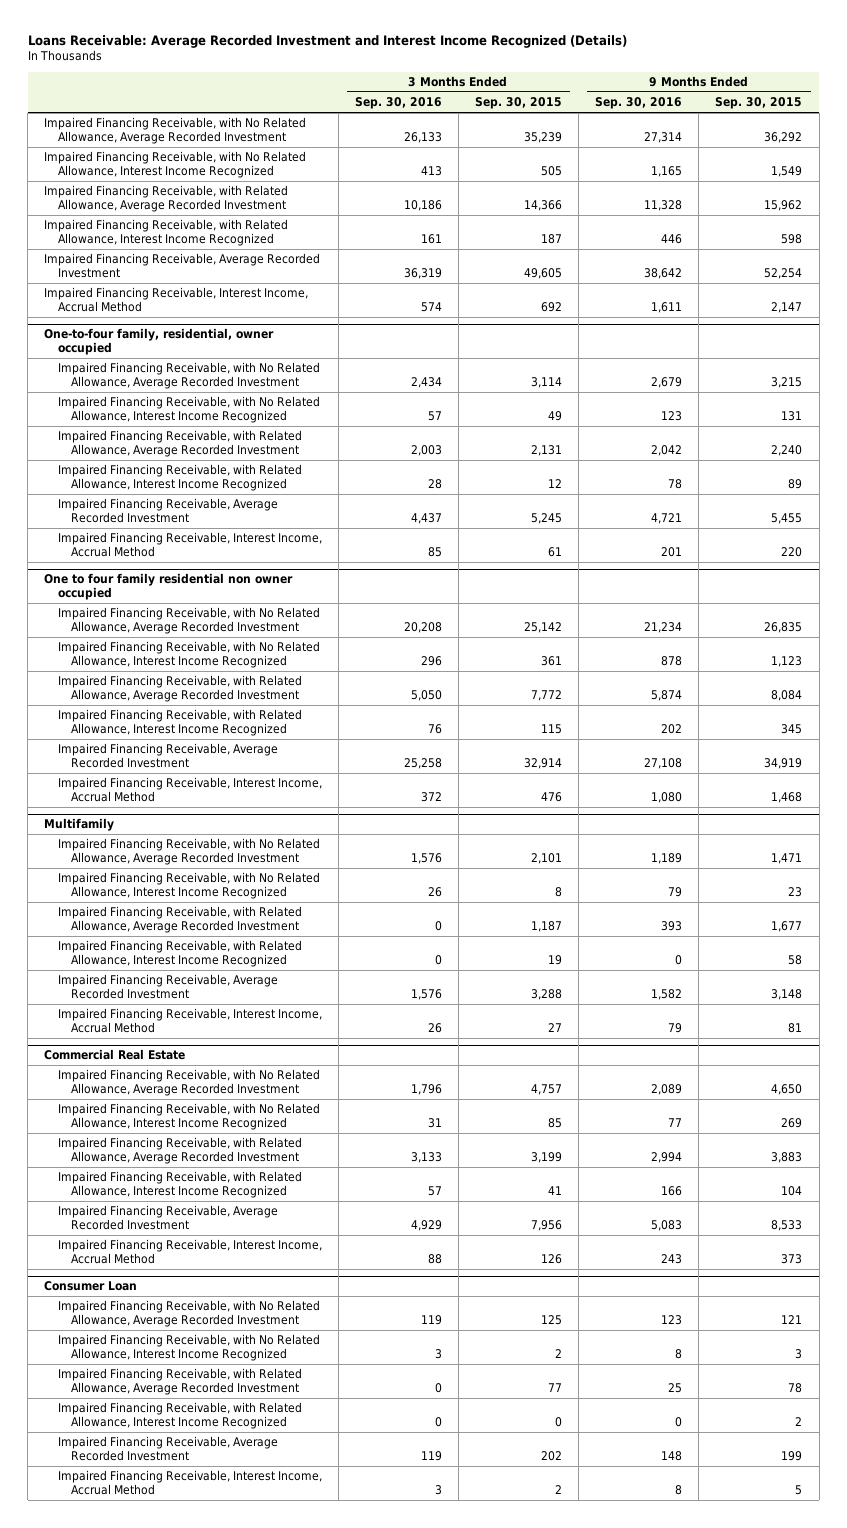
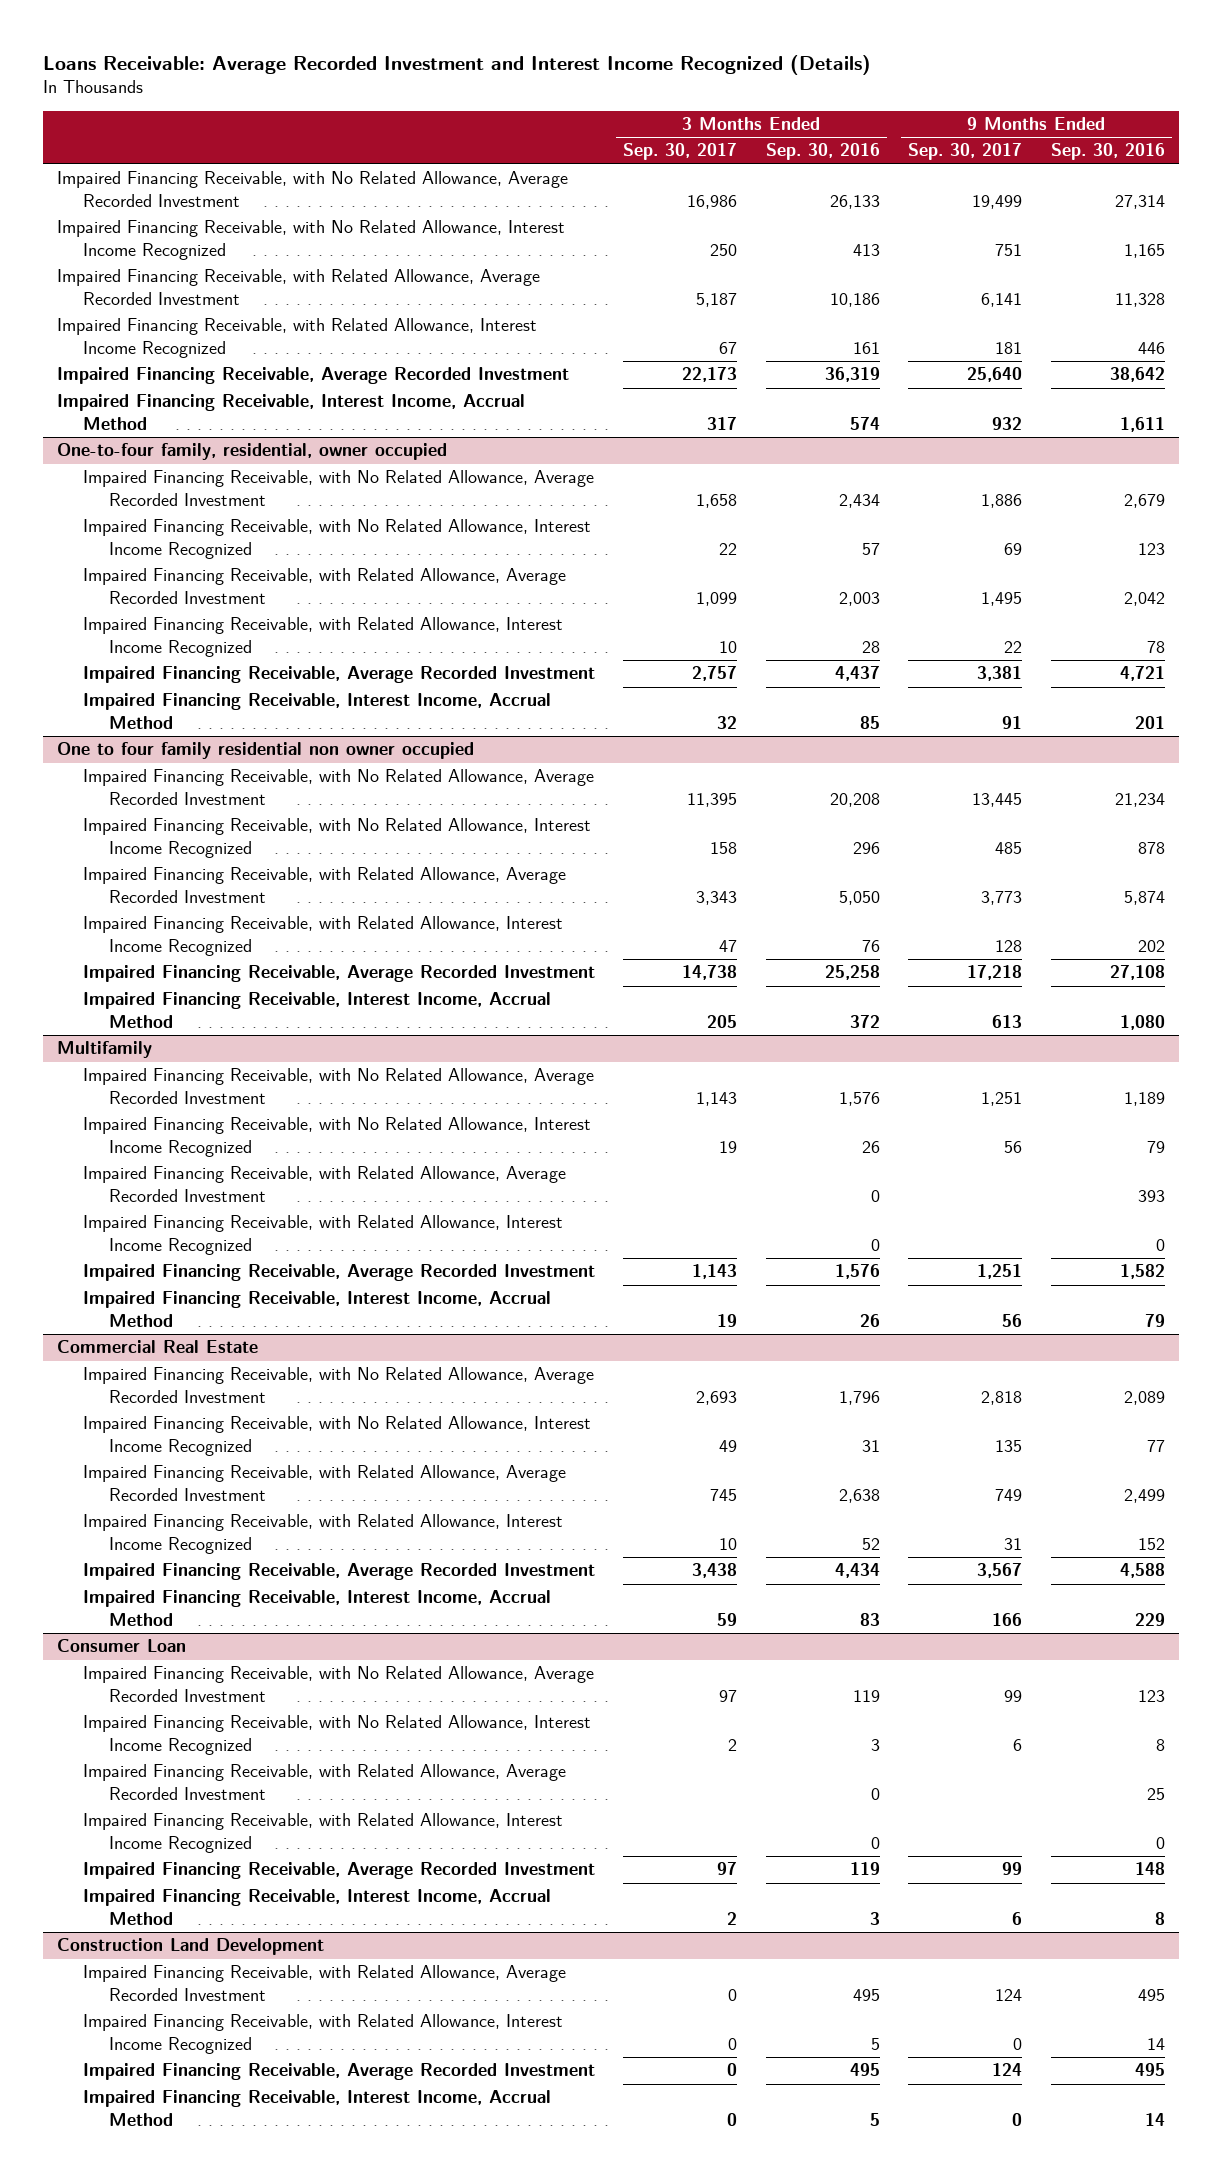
[475,97,563,110] Sep. 30, 2015 -> none
[715,97,803,110] Sep. 30, 2015 -> none
none -> [623,143,738,161] Sep. 30, 2017
none -> [908,143,1023,161] Sep. 30, 2017
[410,1152,442,1164] 3,133 -> [838,1488,880,1503] 2,638
[651,1152,683,1164] 2,994 -> [1123,1488,1165,1503] 2,499
[427,1186,442,1197] 57 -> [861,1537,880,1550] 52
[661,1186,683,1197] 166 -> [1137,1537,1165,1550] 152
[410,1220,442,1232] 4,929 -> [834,1563,880,1579] 4,434
[651,1220,683,1232] 5,083 -> [1119,1563,1165,1579] 4,588
[427,1254,442,1265] 88 -> [859,1612,880,1626] 83
[661,1254,683,1265] 243 -> [1134,1612,1165,1626] 229
none -> [56,1938,324,1956] Construction Land Development
none -> [82,1965,566,2001] Impaired Financing Receivable, with Related Allowance, Average Recorded Investment
none -> [82,2014,563,2054] Impaired Financing Receivable, with Related Allowance, Interest Income Recognized
none -> [82,2063,595,2081] Impaired Financing Receivable, Average Recorded Investment
none -> [82,2090,551,2126] Impaired Financing Receivable, Interest Income, Accrual Method

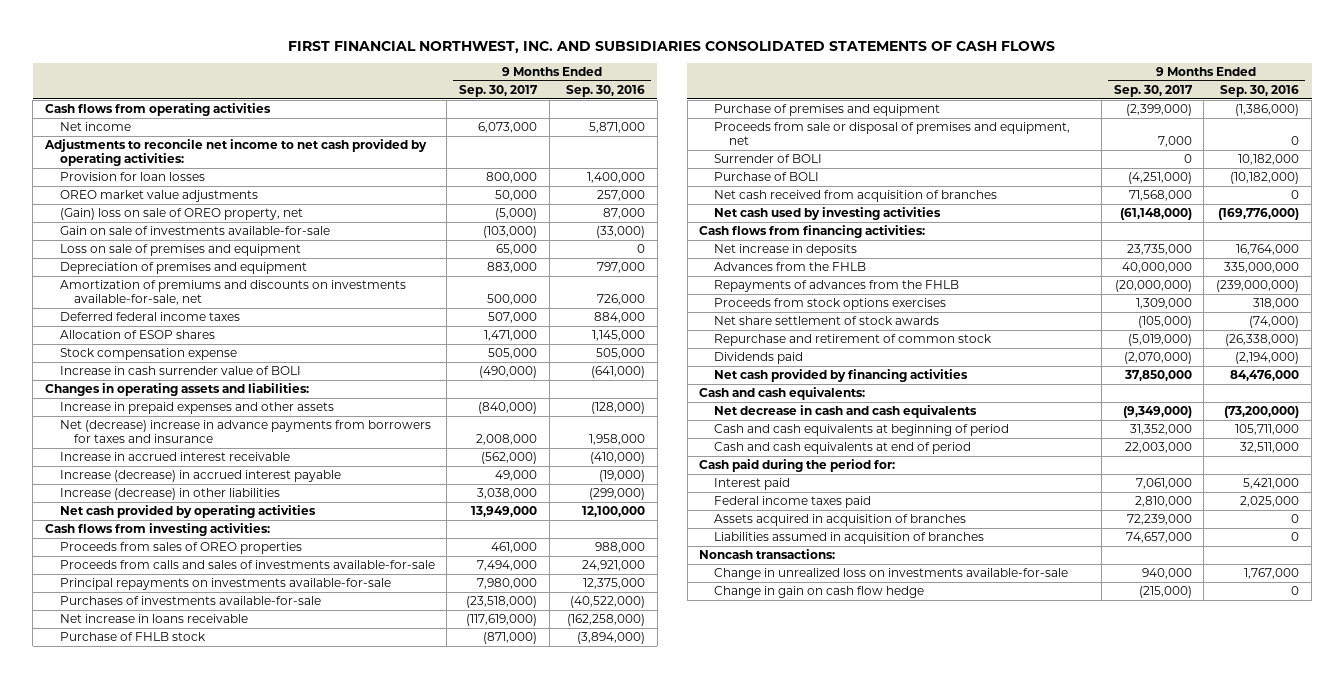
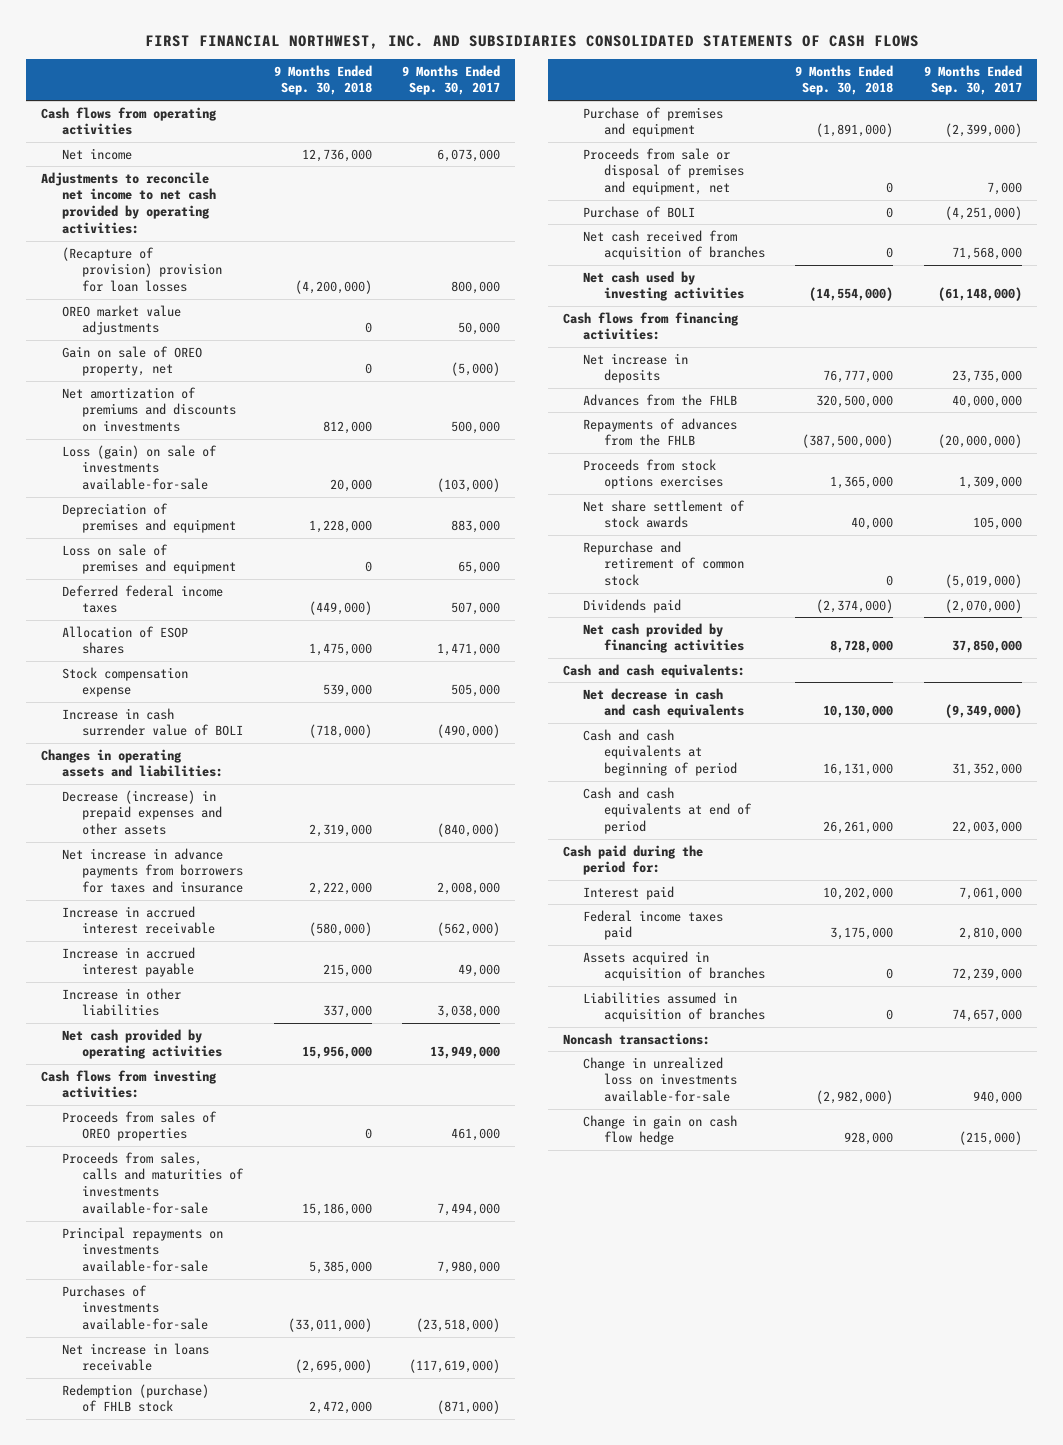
[565,85,645,98] Sep. 30, 2016 -> none
none -> [273,64,372,96] 9 Months Ended Sep. 30, 2018
[59,172,205,182] Provision for loan losses -> [61,246,223,293] (Recapture of provision) provision for loan losses
[59,208,303,221] (Gain) loss on sale of OREO property, net -> [61,345,202,377] Gain on sale of OREO property, net
none -> [61,386,237,433] Net amortization of premiums and discounts on investments
[59,226,330,236] Gain on sale of investments available-for-sale -> [61,444,217,491] Loss (gain) on sale of investments available-for-sale
[59,280,406,306] Amortization of premiums and discounts on investments available-for-sale, net -> none
[59,244,301,257] Loss on sale of premises and equipment -> [61,543,237,575] Loss on sale of premises and equipment
[59,402,334,415] Increase in prepaid expenses and other assets -> [61,789,223,836] Decrease (increase) in prepaid expenses and other assets
[59,420,431,444] Net (decrease) increase in advance payments from borrowers for taxes and insurance -> [61,847,244,894] Net increase in advance payments from borrowers for taxes and insurance
[59,470,341,483] Increase (decrease) in accrued interest payable -> [61,946,195,978] Increase in accrued interest payable
[59,488,280,501] Increase (decrease) in other liabilities -> [61,987,181,1017] Increase in other liabilities
[59,560,435,570] Proceeds from calls and sales of investments available-for-sale -> [61,1151,245,1214] Proceeds from sales, calls and maturities of investments available-for-sale
[59,632,206,642] Purchase of FHLB stock -> [61,1383,209,1413] Redemption (purchase) of FHLB stock
[714,154,823,164] Surrender of BOLI -> none
[1137,316,1192,329] (105,000) -> [972,517,1022,531] 105,000

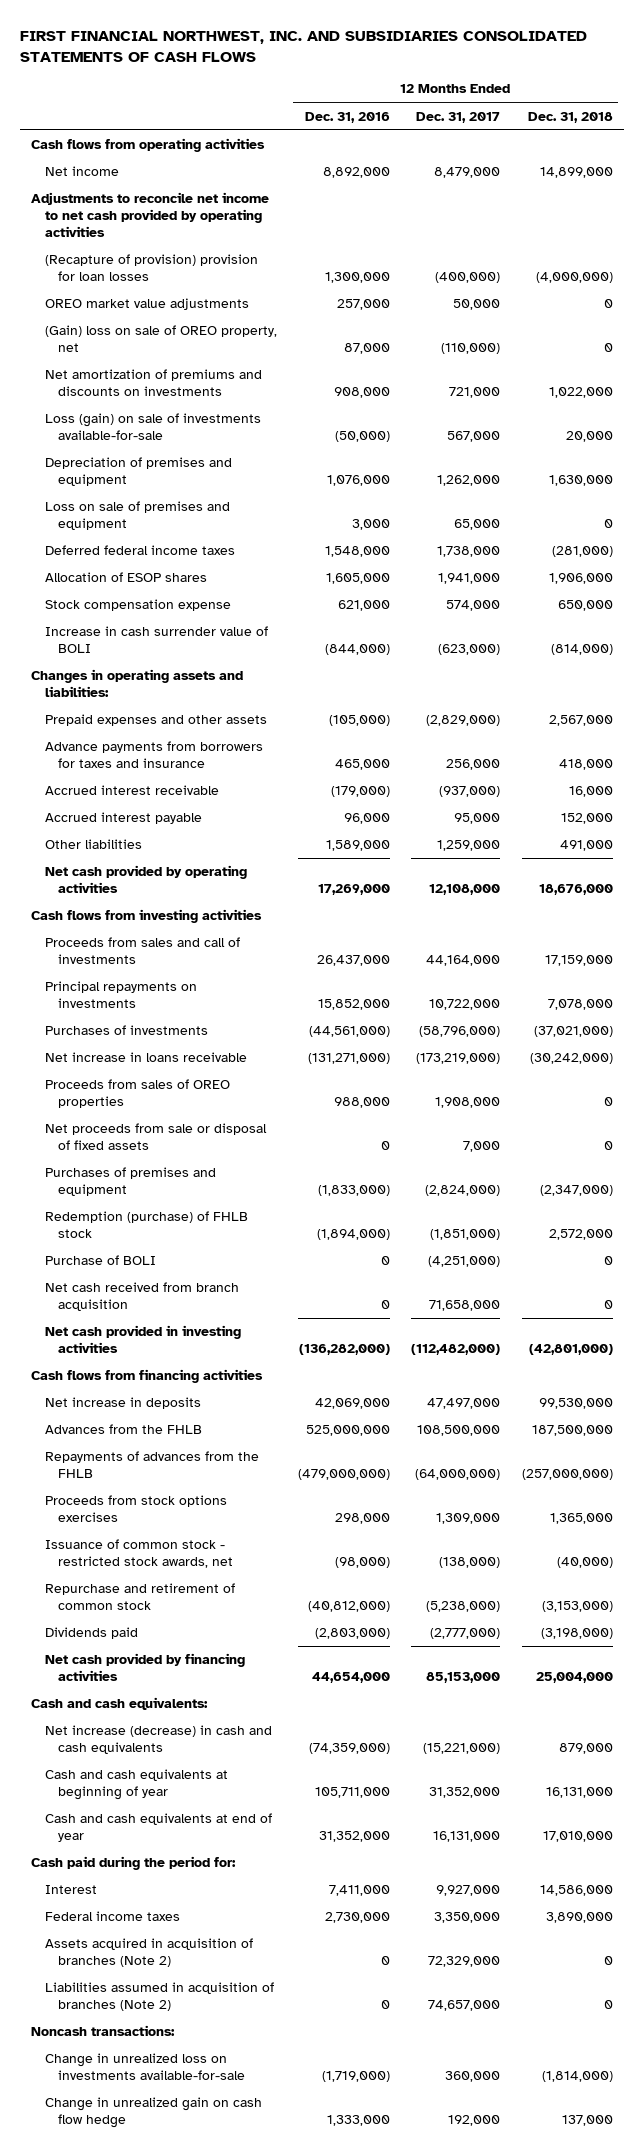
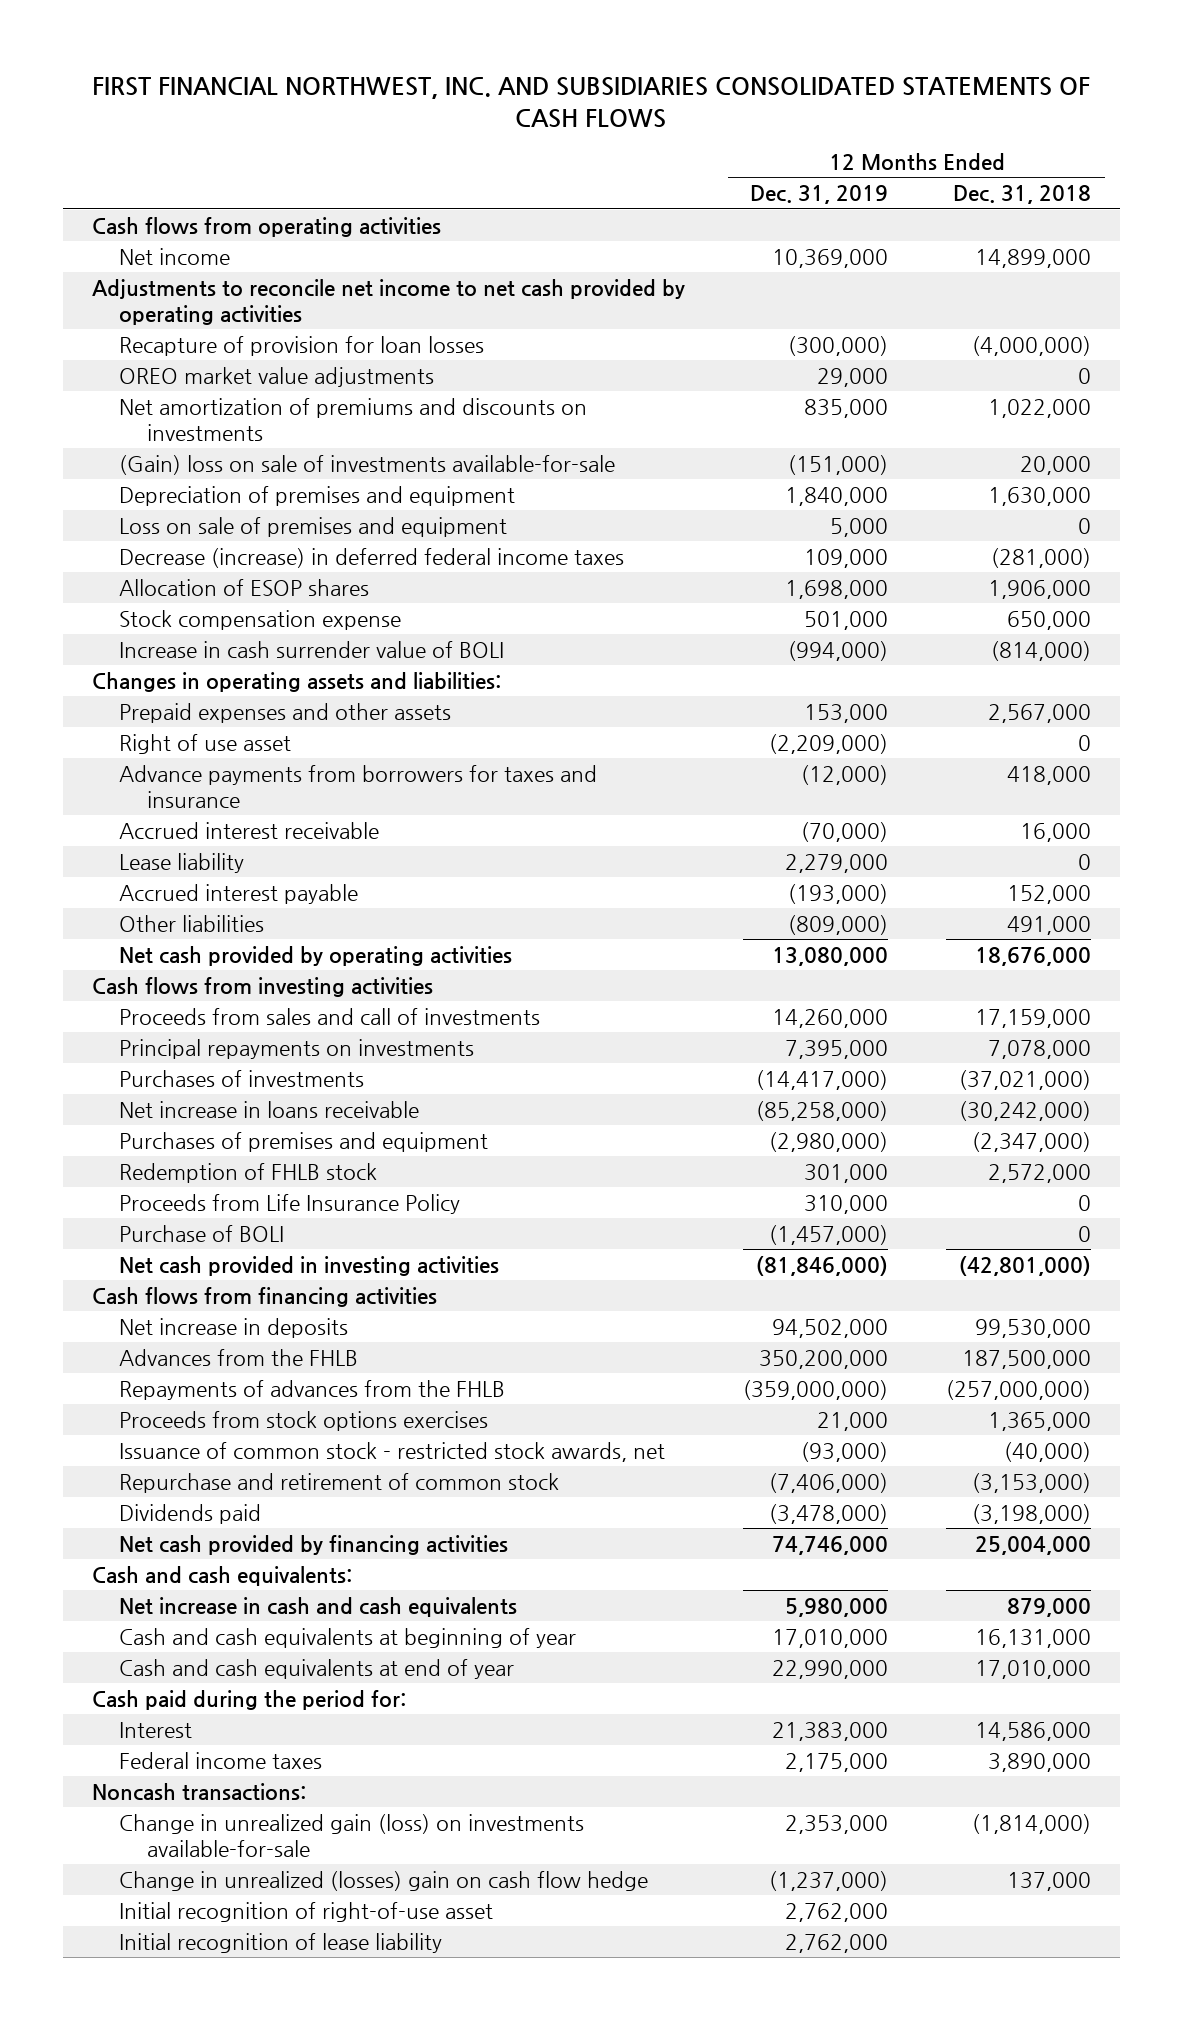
[305,111,391,123] Dec. 31, 2016 -> none
[416,111,501,123] Dec. 31, 2017 -> none
none -> [749,184,888,204] Dec. 31, 2019
[44,254,258,282] (Recapture of provision) provision for loan losses -> [119,335,485,356] Recapture of provision for loan losses
[44,325,277,353] (Gain) loss on sale of OREO property, net -> none
[44,413,261,441] Loss (gain) on sale of investments available-for-sale -> [119,454,616,475] (Gain) loss on sale of investments available-for-sale
[44,545,235,556] Deferred federal income taxes -> [119,547,625,568] Decrease (increase) in deferred federal income taxes
none -> [119,733,292,754] Right of use asset
none -> [119,852,245,873] Lease liability
[44,1079,230,1109] Proceeds from sales of OREO properties -> none
[44,1123,267,1151] Net proceeds from sale or disposal of fixed assets -> none
[44,1211,248,1239] Redemption (purchase) of FHLB stock -> [119,1162,378,1183] Redemption of FHLB stock
none -> [119,1193,461,1214] Proceeds from Life Insurance Policy
[44,1282,239,1312] Net cash received from branch acquisition -> none
[44,1725,272,1755] Net increase (decrease) in cash and cash equivalents -> [119,1596,518,1617] Net increase in cash and cash equivalents
[44,1938,253,1968] Assets acquired in acquisition of branches (Note 2) -> none
[44,1982,274,2012] Liabilities assumed in acquisition of branches (Note 2) -> none
[44,2053,246,2081] Change in unrealized loss on investments available-for-sale -> [119,1813,585,1857] Change in unrealized gain (loss) on investments available-for-sale
[44,2097,262,2129] Change in unrealized gain on cash flow hedge -> [119,1870,649,1891] Change in unrealized (losses) gain on cash flow hedge
none -> [119,1901,494,1922] Initial recognition of right-of-use asset
none -> [119,1932,443,1953] Initial recognition of lease liability

